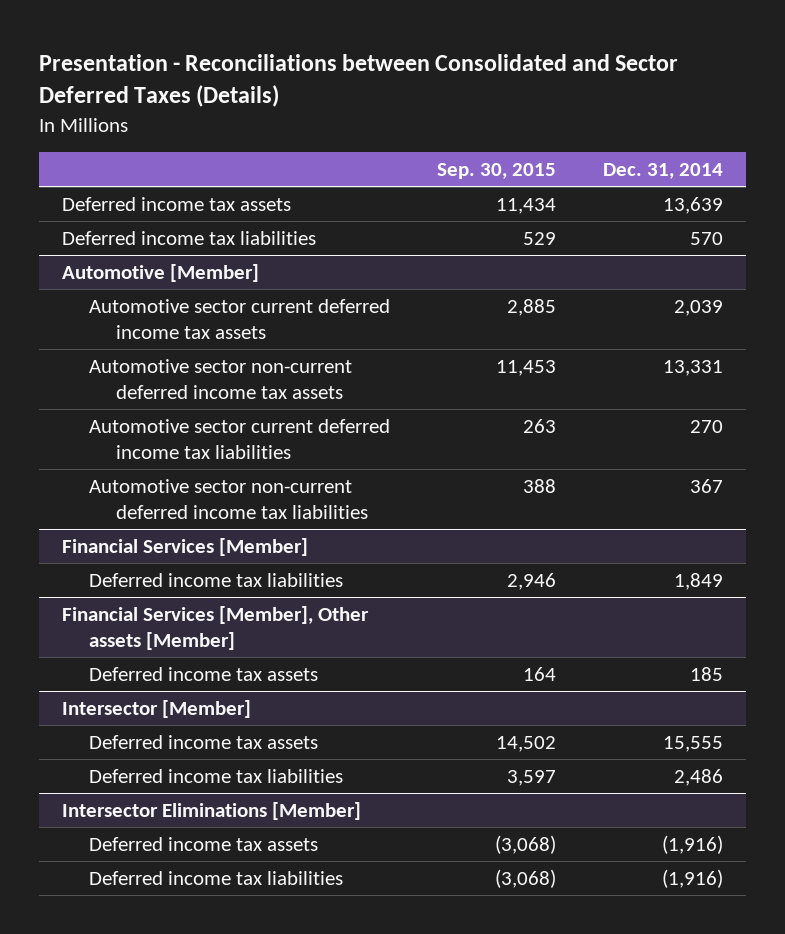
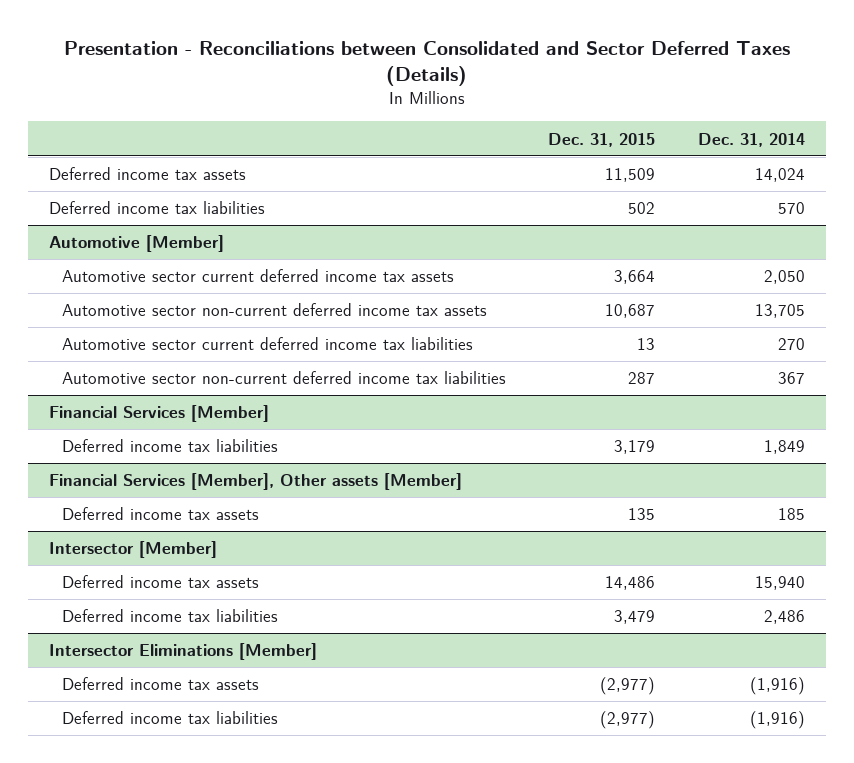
[436,162,556,179] Sep. 30, 2015 -> none
none -> [548,132,656,147] Dec. 31, 2015
[662,196,723,214] 13,639 -> [755,168,806,183] 14,024
[673,299,723,316] 2,039 -> [764,270,806,285] 2,050
[662,359,723,376] 13,331 -> [755,304,806,319] 13,705
[662,735,723,752] 15,555 -> [755,576,806,591] 15,940

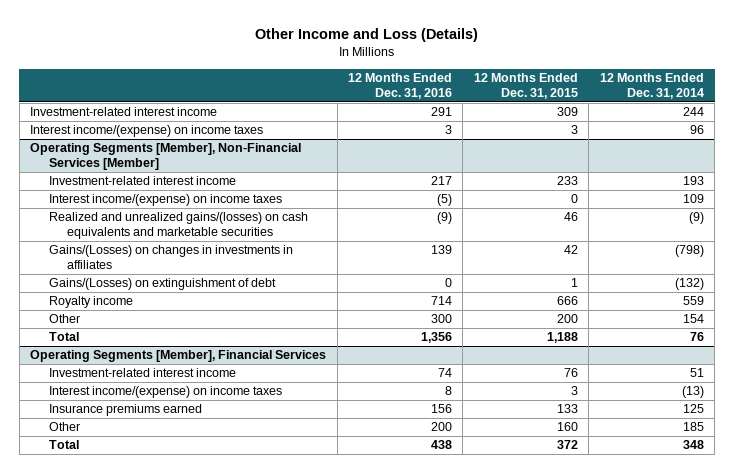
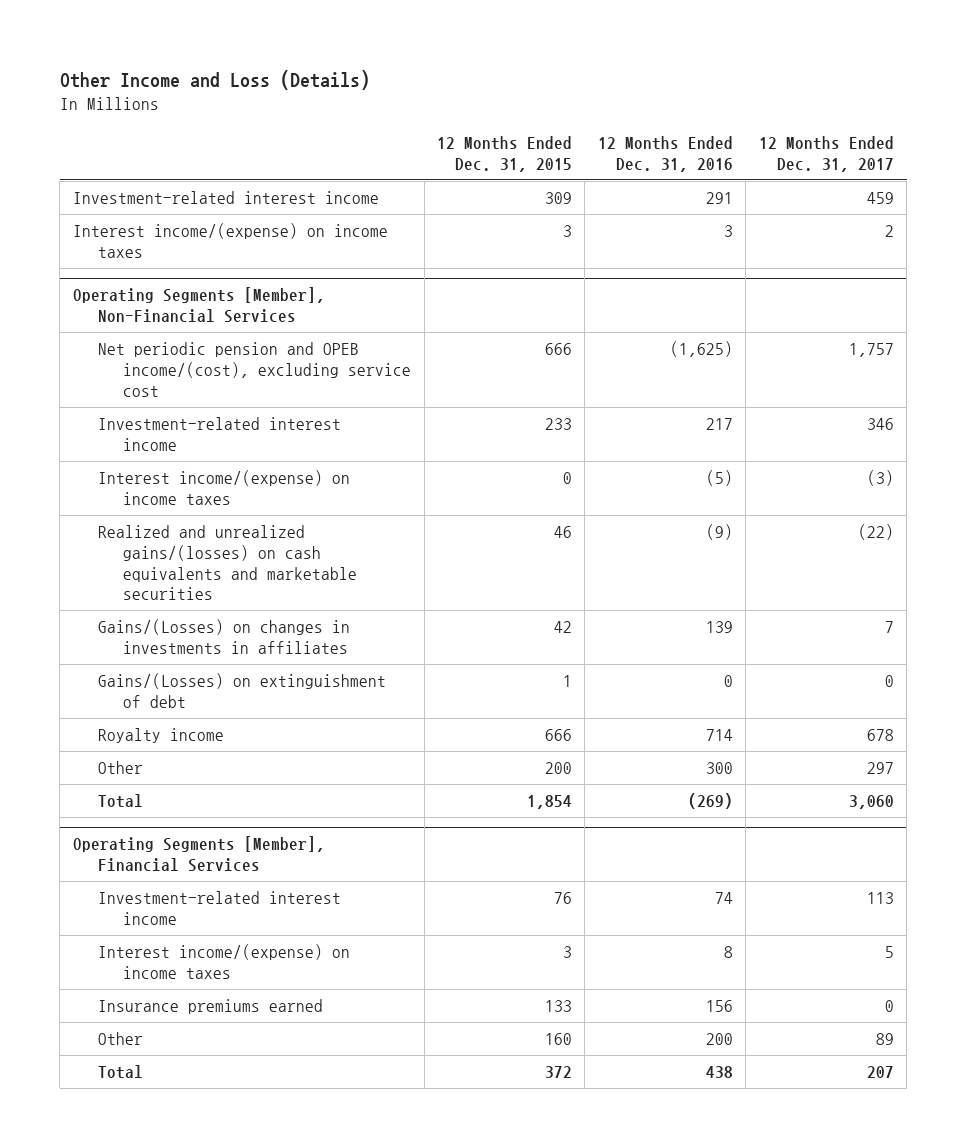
[599,73,704,100] 12 Months Ended Dec. 31, 2014 -> none
none -> [758,135,894,172] 12 Months Ended Dec. 31, 2017
[30,143,302,171] Operating Segments [Member], Non-Financial Services [Member] -> [72,287,325,324] Operating Segments [Member], Non-Financial Services
none -> [97,341,412,397] Net periodic pension and OPEB income/(cost), excluding service cost
[421,332,453,344] 1,356 -> [687,792,733,809] (269)
[546,332,578,344] 1,188 -> [526,794,572,809] 1,854

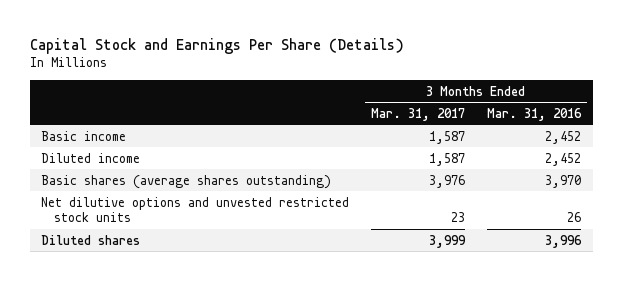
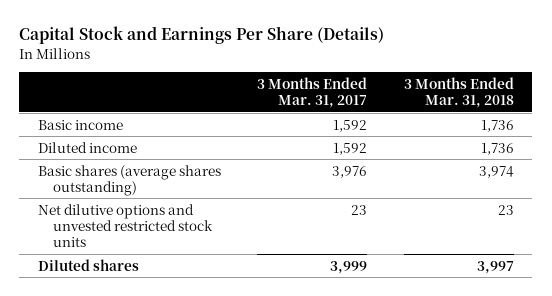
[487,107,583,121] Mar. 31, 2016 -> none
none -> [403,77,514,109] 3 Months Ended Mar. 31, 2018
[429,130,466,144] 1,587 -> [333,119,368,132] 1,592
[429,152,466,166] 1,587 -> [333,142,368,155] 1,592

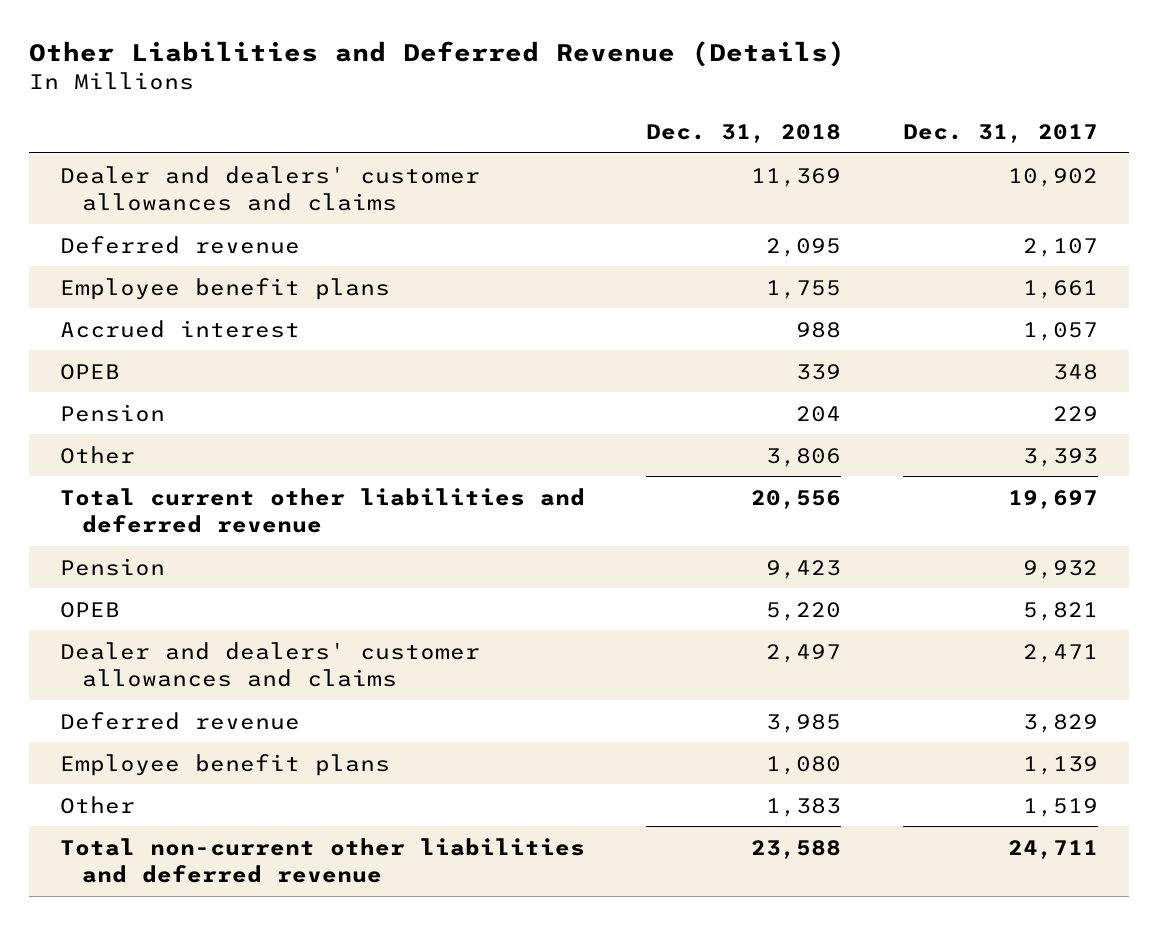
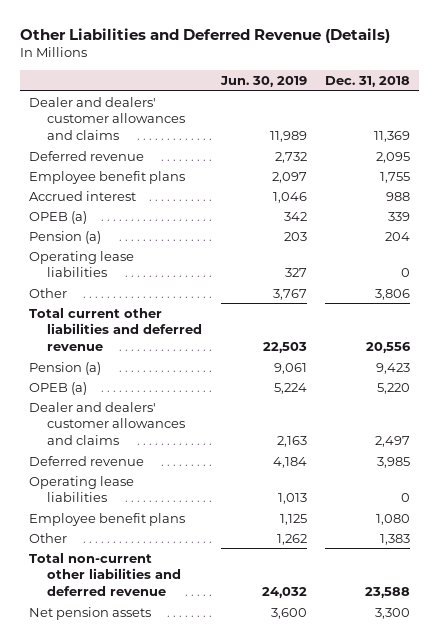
[903,123,1099,143] Dec. 31, 2017 -> none
none -> [219,75,307,87] Jun. 30, 2019
[59,363,120,380] OPEB -> [29,210,88,224] OPEB (a)
[59,403,165,422] Pension -> [29,230,102,244] Pension (a)
none -> [29,250,135,278] Operating lease liabilities
[59,557,165,576] Pension -> [29,361,102,375] Pension (a)
[59,601,120,618] OPEB -> [29,381,88,395] OPEB (a)
none -> [29,475,135,503] Operating lease liabilities
none -> [29,606,152,620] Net pension assets

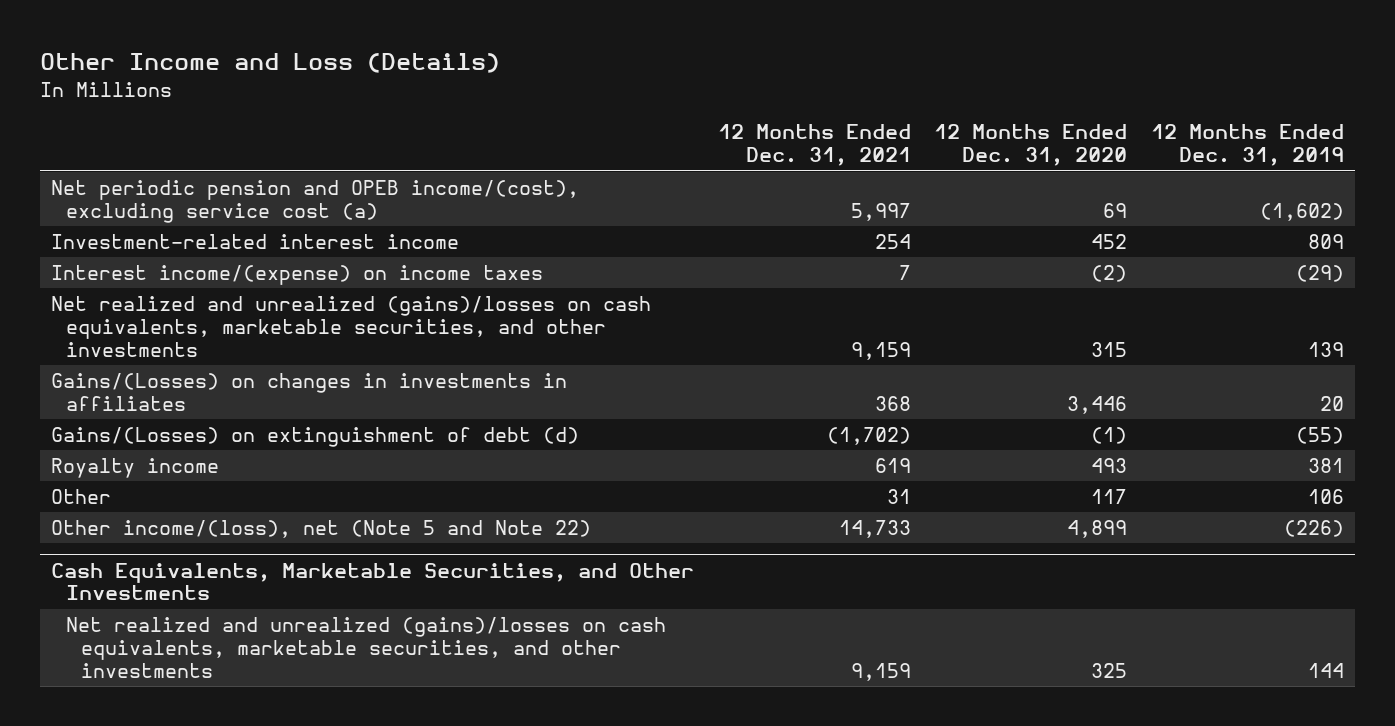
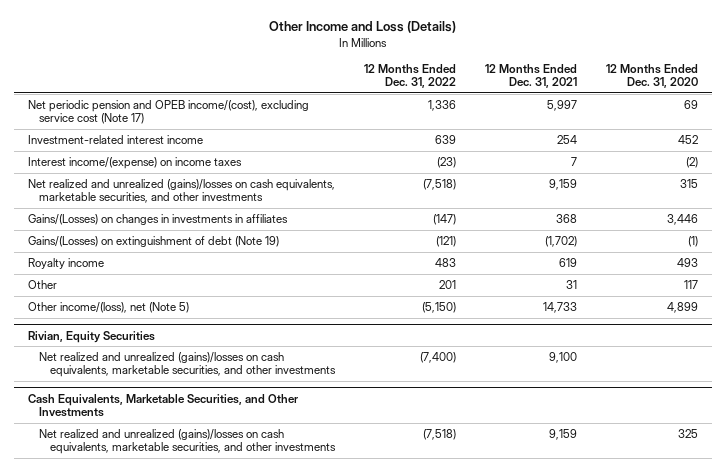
[1150,124,1344,167] 12 Months Ended Dec. 31, 2019 -> none
none -> [364,63,457,88] 12 Months Ended Dec. 31, 2022
[51,180,580,223] Net periodic pension and OPEB income/(cost), excluding service cost (a) -> [28,100,310,125] Net periodic pension and OPEB income/(cost), excluding service cost (Note 17)
[51,427,580,448] Gains/(Losses) on extinguishment of debt (d) -> [28,236,280,248] Gains/(Losses) on extinguishment of debt (Note 19)
[51,520,592,539] Other income/(loss), net (Note 5 and Note 22) -> [28,302,190,314] Other income/(loss), net (Note 5)
none -> [28,330,156,343] Rivian, Equity Securities
none -> [39,352,336,378] Net realized and unrealized (gains)/losses on cash equivalents, marketable securities, and other investments

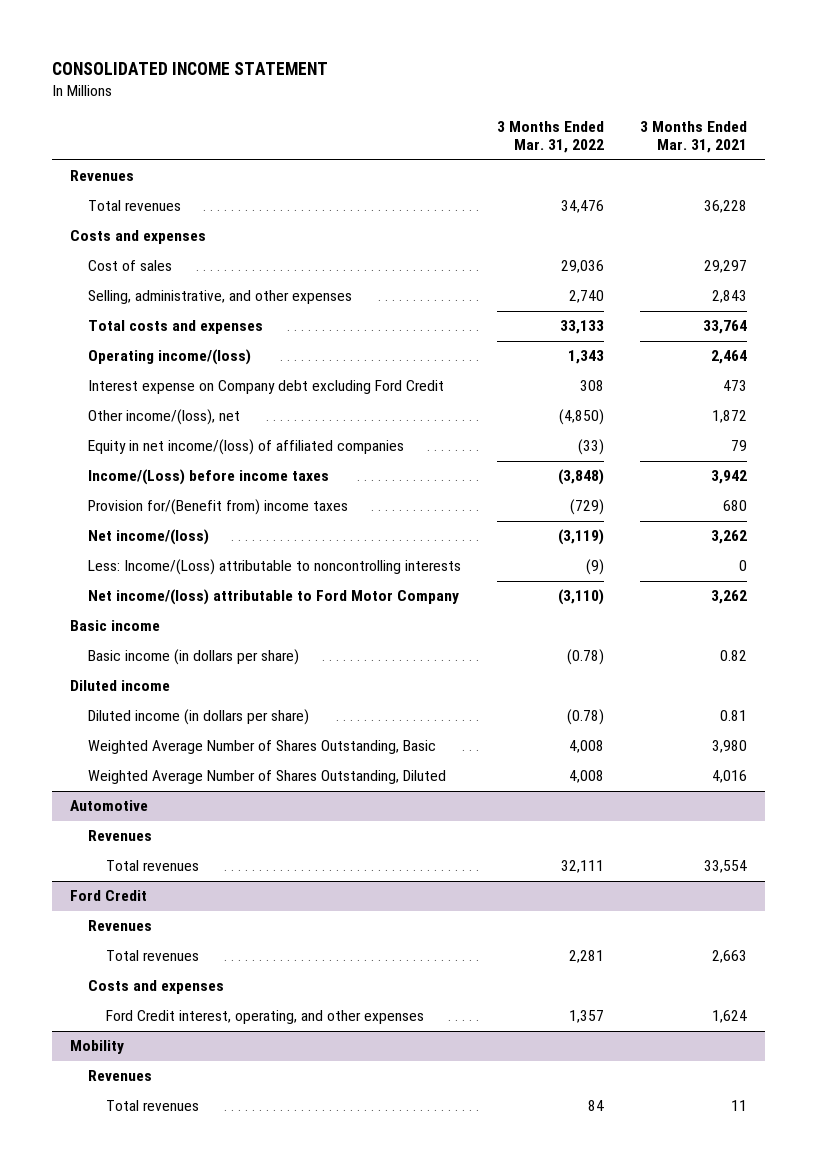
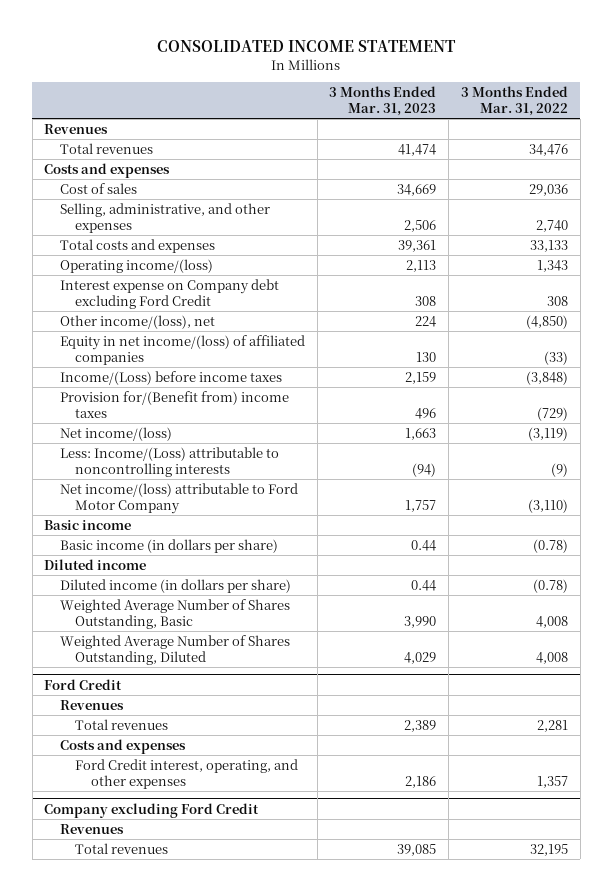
[639,120,747,154] 3 Months Ended Mar. 31, 2021 -> none
none -> [329,86,437,117] 3 Months Ended Mar. 31, 2023
[69,800,148,812] Automotive -> none
[87,830,152,842] Revenues -> none
[106,860,200,872] Total revenues -> none
[69,1040,124,1055] Mobility -> none
none -> [44,802,260,818] Company excluding Ford Credit
[587,1100,604,1112] 84 -> [529,843,568,856] 32,195

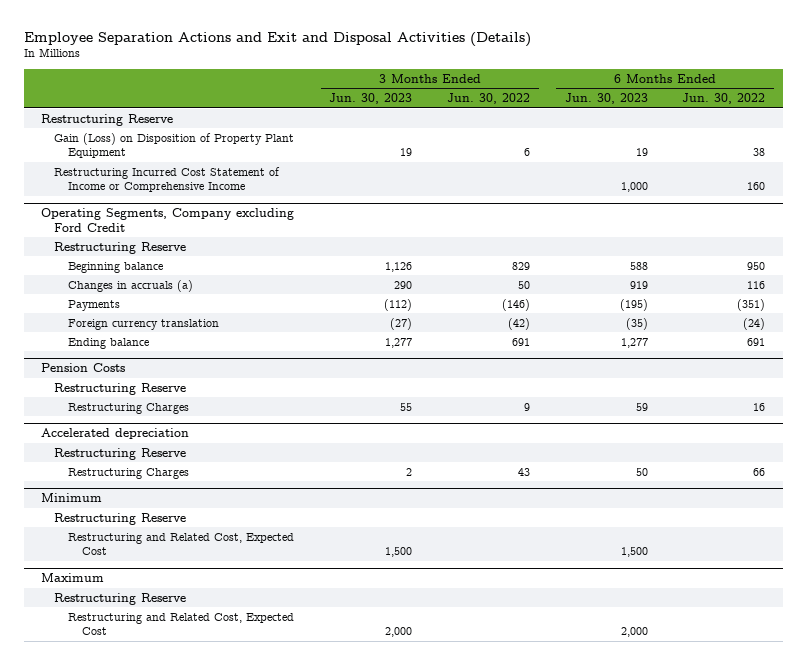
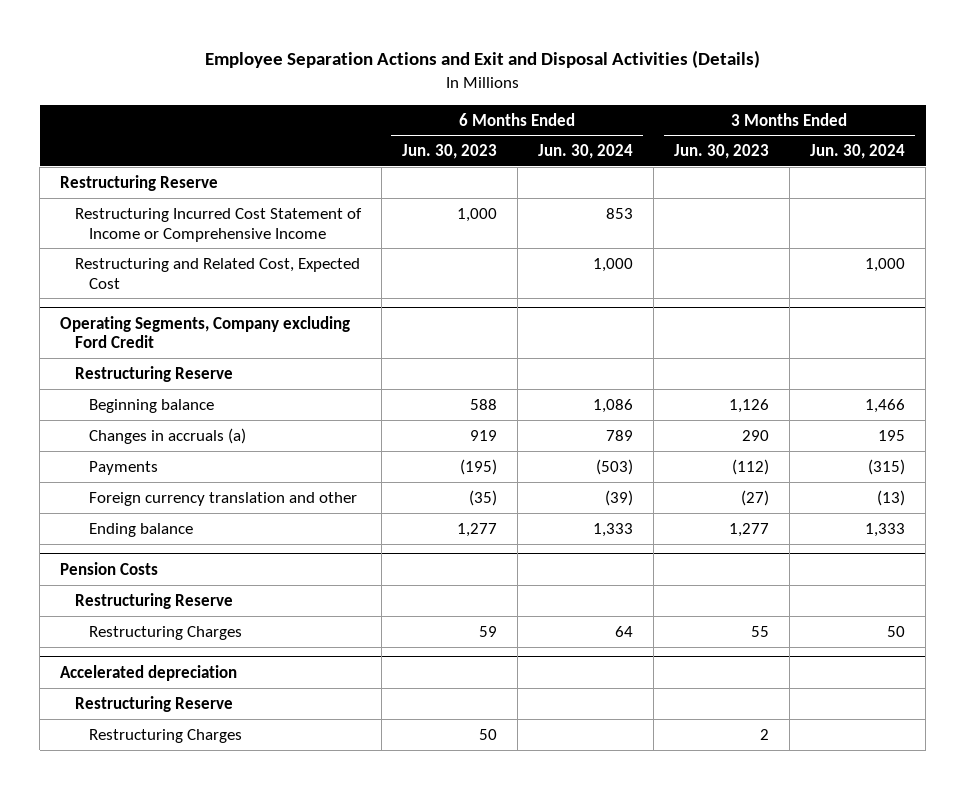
[446,93,530,105] Jun. 30, 2022 -> none
[682,93,766,105] Jun. 30, 2022 -> none
none -> [537,144,633,160] Jun. 30, 2024
none -> [810,144,906,160] Jun. 30, 2024
[54,132,295,159] Gain (Loss) on Disposition of Property Plant Equipment -> none
none -> [74,257,360,289] Restructuring and Related Cost, Expected Cost
[68,318,220,330] Foreign currency translation -> [89,491,358,506] Foreign currency translation and other
[40,493,102,503] Minimum -> none
[54,512,187,525] Restructuring Reserve -> none
[68,532,295,556] Restructuring and Related Cost, Expected Cost -> none
[40,573,104,583] Maximum -> none
[54,592,187,605] Restructuring Reserve -> none
[68,612,295,636] Restructuring and Related Cost, Expected Cost -> none

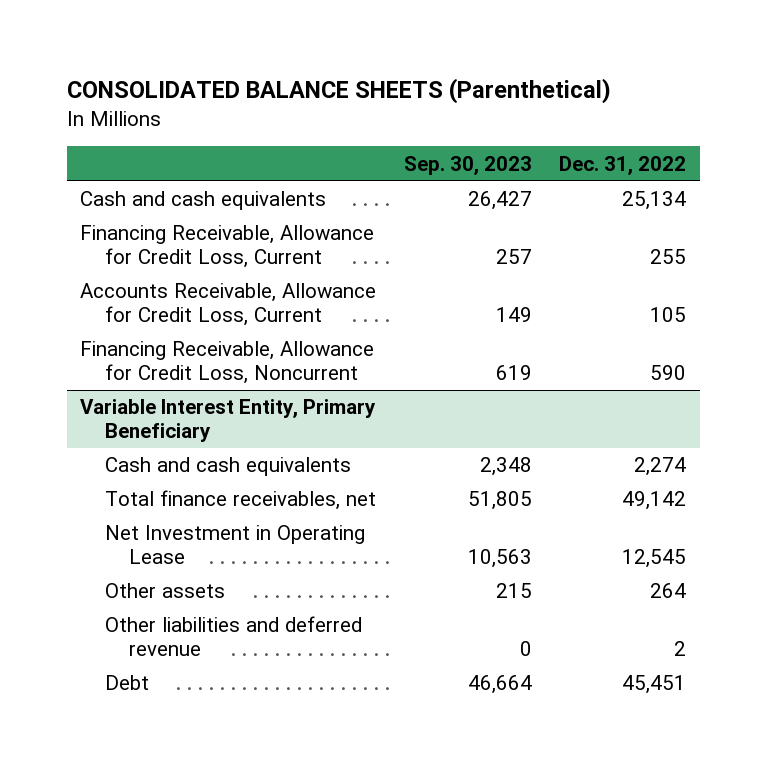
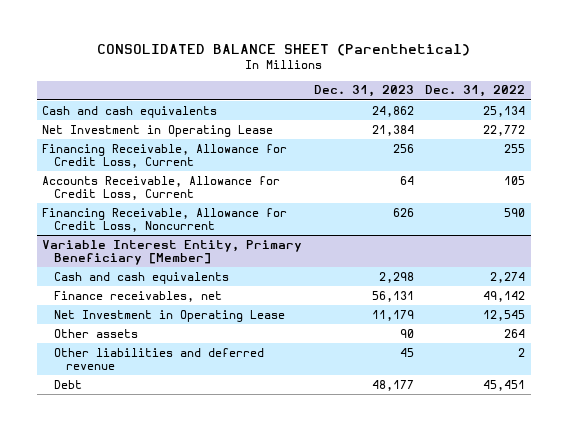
[66,78,611,105] CONSOLIDATED BALANCE SHEETS (Parenthetical) -> [96,44,470,57] CONSOLIDATED BALANCE SHEET (Parenthetical)
[403,155,532,175] Sep. 30, 2023 -> none
none -> [313,85,414,98] Dec. 31, 2023
none -> [42,124,274,137] Net Investment in Operating Lease
[80,399,377,443] Variable Interest Entity, Primary Beneficiary -> [42,239,303,265] Variable Interest Entity, Primary Beneficiary [Member]
[104,490,376,511] Total finance receivables, net -> [54,290,223,302] Finance receivables, net

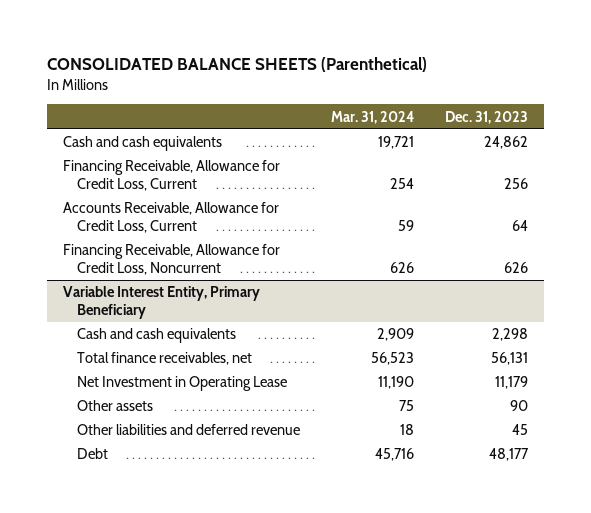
[96,44,470,57] CONSOLIDATED BALANCE SHEET (Parenthetical) -> [46,56,427,72] CONSOLIDATED BALANCE SHEETS (Parenthetical)
[425,85,526,98] Dec. 31, 2022 -> none
none -> [330,110,414,124] Mar. 31, 2024
[42,124,274,137] Net Investment in Operating Lease -> none
[42,239,303,265] Variable Interest Entity, Primary Beneficiary [Member] -> [62,286,260,320] Variable Interest Entity, Primary Beneficiary
[54,290,223,302] Finance receivables, net -> [76,352,252,366] Total finance receivables, net

